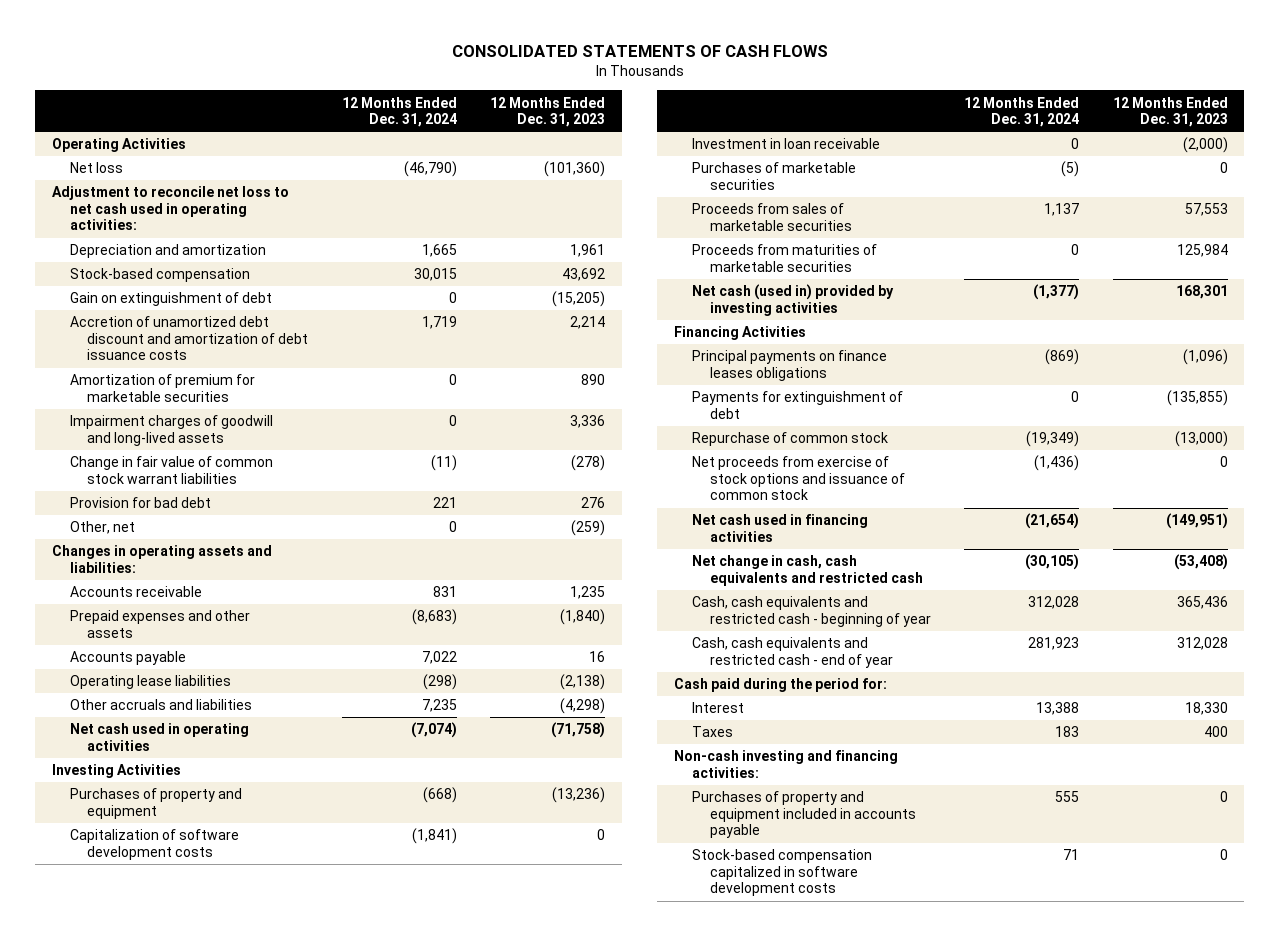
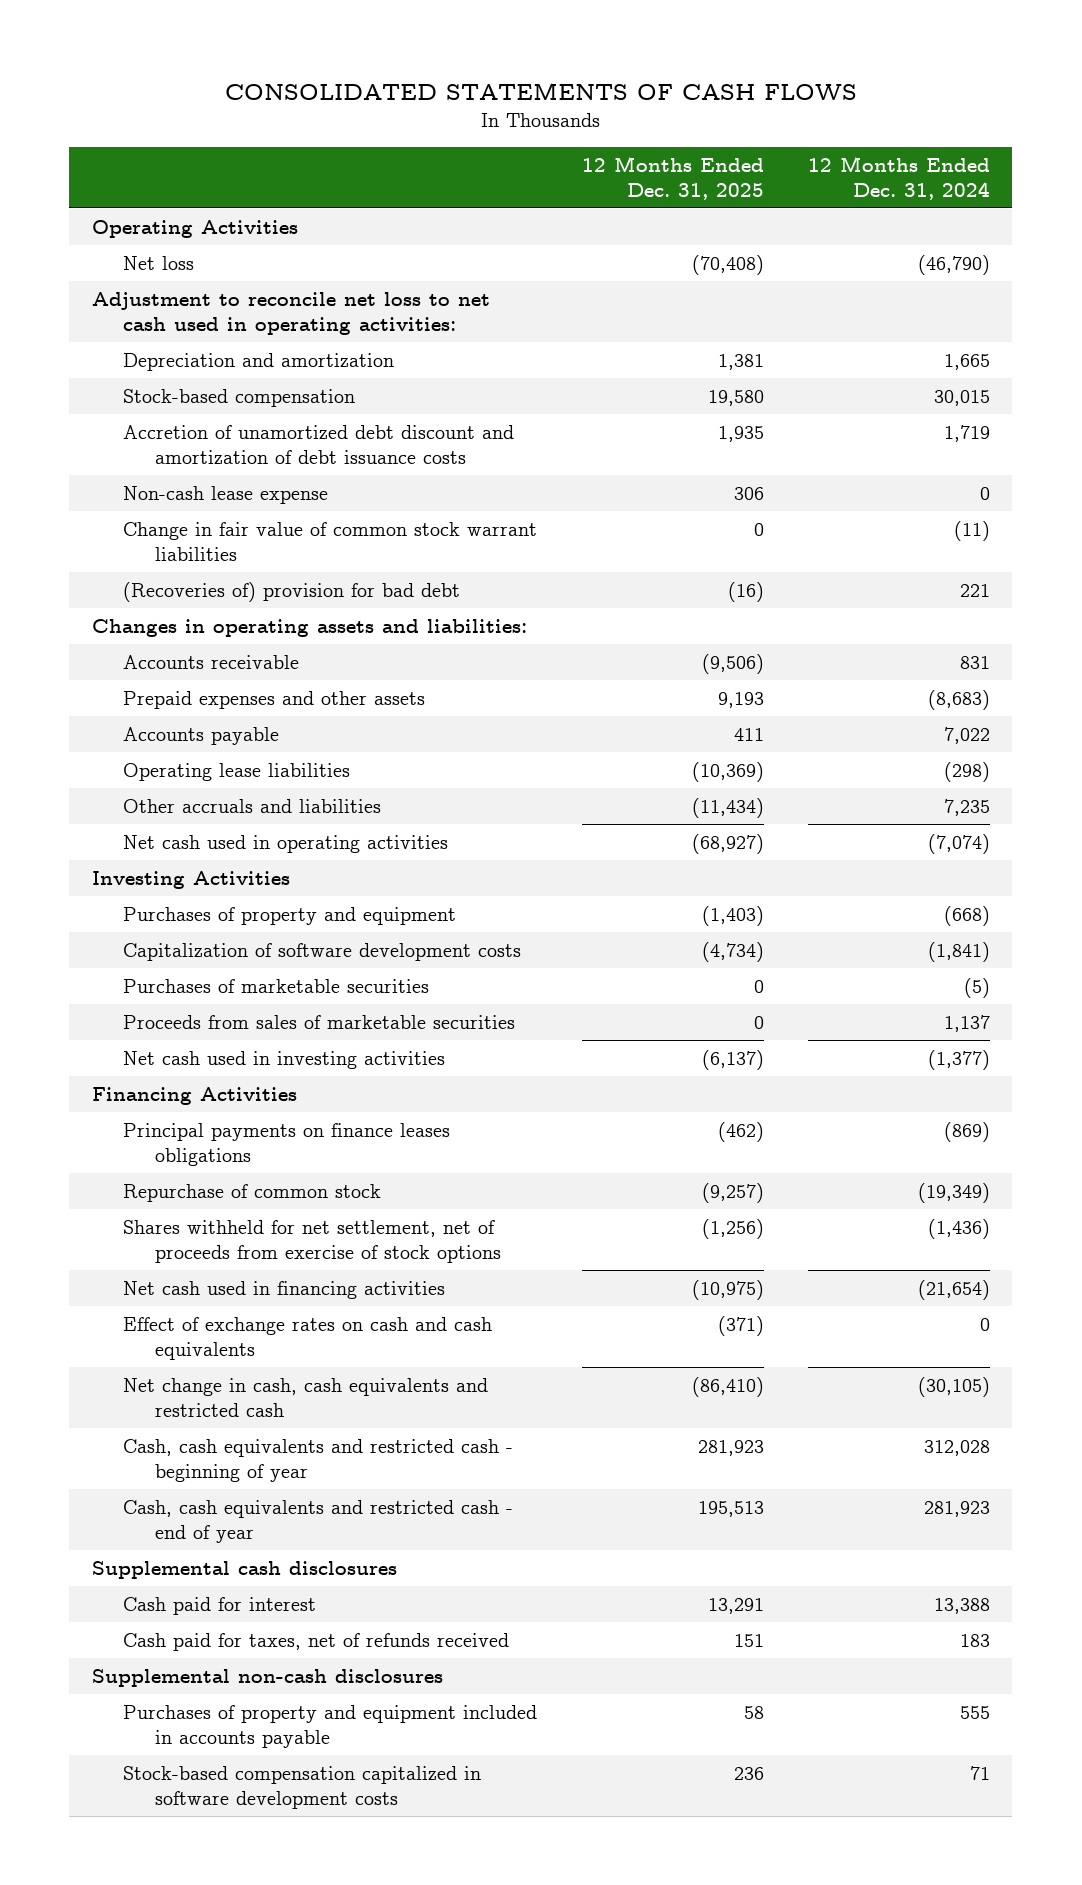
[490,96,606,128] 12 Months Ended Dec. 31, 2023 -> none
none -> [581,155,764,200] 12 Months Ended Dec. 31, 2025
[69,292,272,307] Gain on extinguishment of debt -> none
[69,374,255,402] Amortization of premium for marketable securities -> none
[69,415,273,446] Impairment charges of goodwill and long-lived assets -> none
none -> [123,485,329,504] Non-cash lease expense
[69,521,135,535] Other, net -> none
[69,497,211,509] Provision for bad debt -> [123,581,461,602] (Recoveries of) provision for bad debt
[691,138,880,150] Investment in loan receivable -> none
[691,244,877,272] Proceeds from maturities of marketable securities -> none
[691,284,894,316] Net cash (used in) provided by investing activities -> [123,1050,446,1069] Net cash used in investing activities
[691,391,903,419] Payments for extinguishment of debt -> none
[691,456,905,501] Net proceeds from exercise of stock options and issuance of common stock -> [123,1219,502,1263] Shares withheld for net settlement, net of proceeds from exercise of stock options
none -> [123,1316,493,1360] Effect of exchange rates on cash and cash equivalents
[674,678,888,693] Cash paid during the period for: -> [91,1560,397,1579] Supplemental cash disclosures
[691,702,744,714] Interest -> [123,1596,317,1615] Cash paid for interest
[691,726,733,738] Taxes -> [123,1632,510,1651] Cash paid for taxes, net of refunds received
[674,750,899,778] Non-cash investing and financing activities: -> [91,1668,443,1687] Supplemental non-cash disclosures

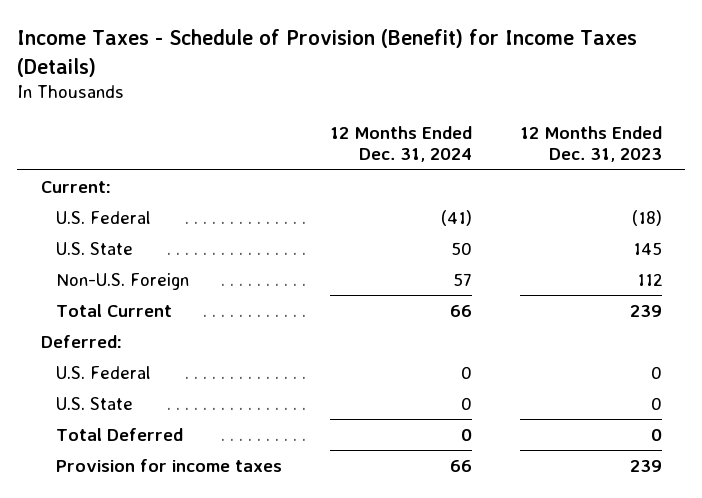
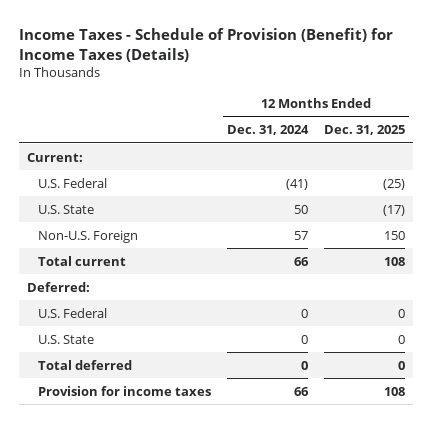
[519,125,662,163] 12 Months Ended Dec. 31, 2023 -> none
none -> [323,125,405,136] Dec. 31, 2025
[55,303,172,317] Total Current -> [38,255,127,266] Total current
[55,427,183,441] Total Deferred -> [38,359,133,370] Total deferred

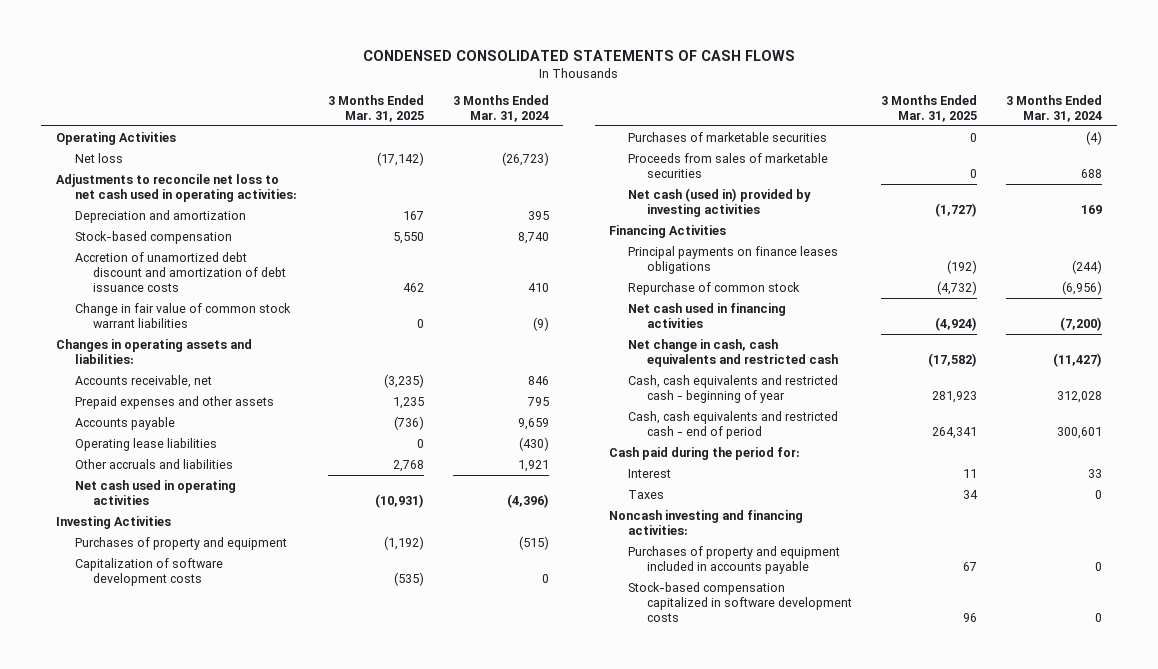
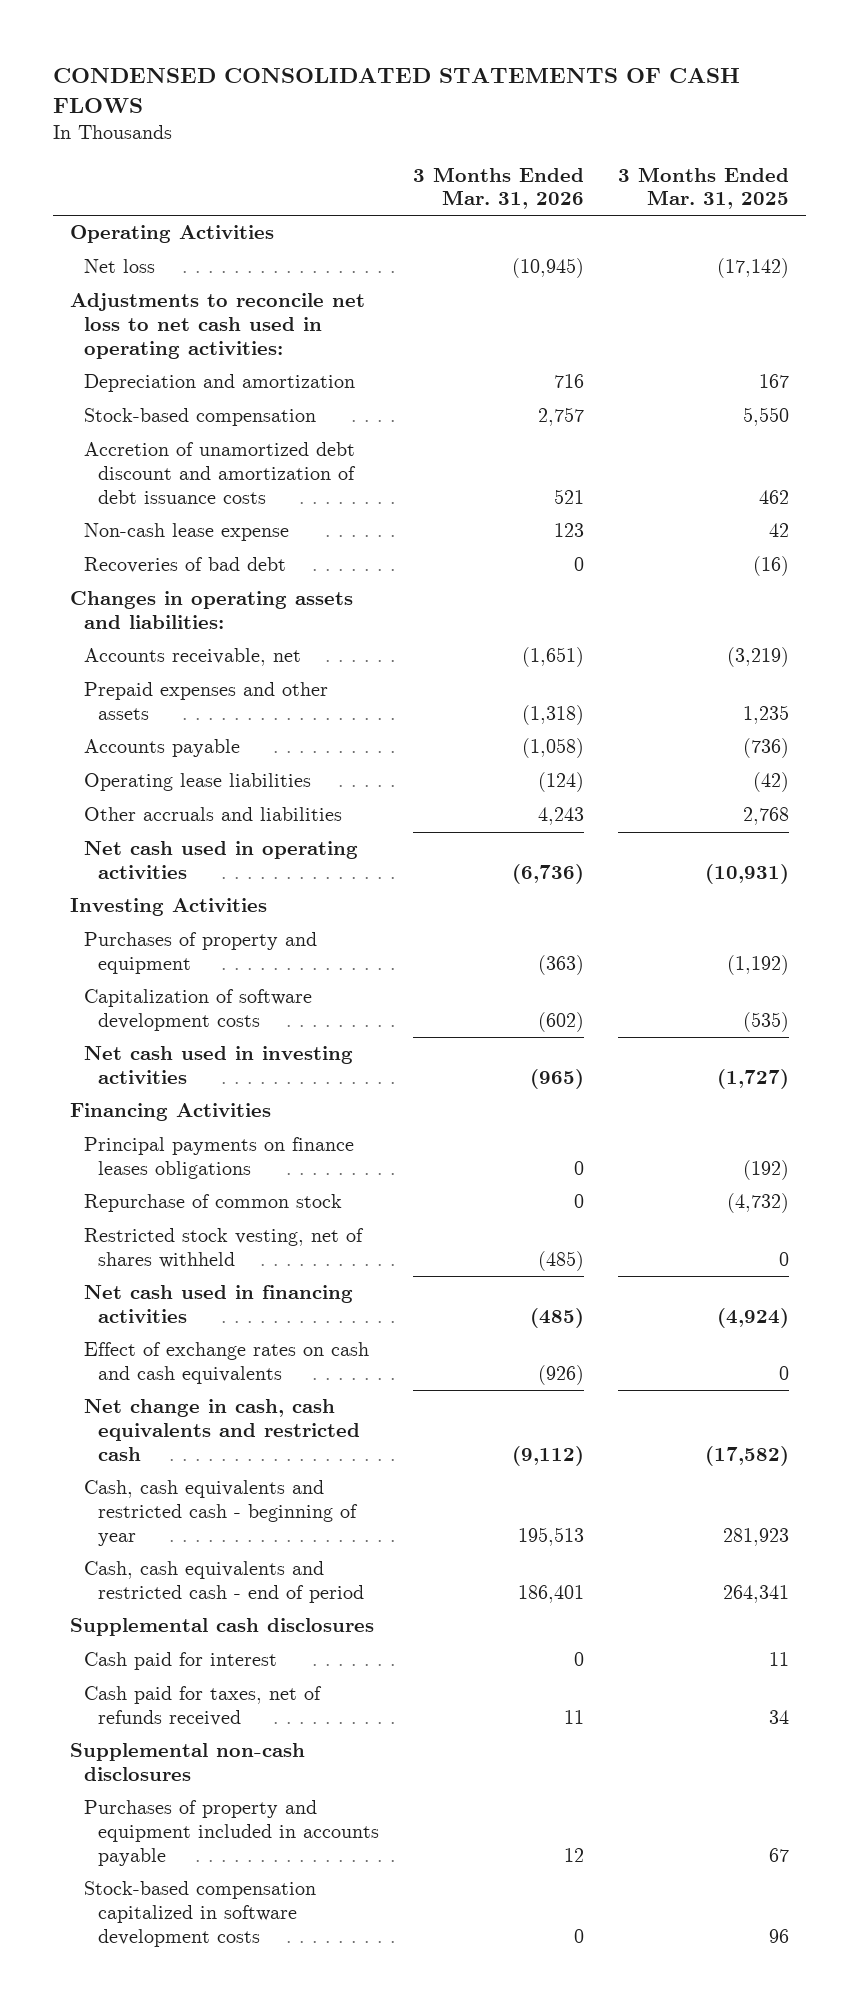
[452,95,549,123] 3 Months Ended Mar. 31, 2024 -> none
none -> [413,166,585,210] 3 Months Ended Mar. 31, 2026
[74,302,291,328] Change in fair value of common stock warrant liabilities -> none
none -> [83,523,289,542] Non-cash lease expense
none -> [83,557,286,574] Recoveries of bad debt
[383,373,424,388] (3,235) -> [726,647,789,668] (3,219)
[416,438,424,448] 0 -> [752,772,789,793] (42)
[628,131,828,142] Purchases of marketable securities -> none
[628,152,829,178] Proceeds from sales of marketable securities -> none
[628,187,812,217] Net cash (used in) provided by investing activities -> [83,1046,353,1085] Net cash used in investing activities
none -> [83,1228,364,1269] Restricted stock vesting, net of shares withheld
none -> [83,1342,369,1385] Effect of exchange rates on cash and cash equivalents
[609,446,801,460] Cash paid during the period for: -> none
none -> [69,1618,374,1637] Supplemental cash disclosures
[628,468,672,478] Interest -> [83,1652,277,1671] Cash paid for interest
[628,489,665,499] Taxes -> [83,1686,322,1727] Cash paid for taxes, net of refunds received
[609,509,804,535] Noncash investing and financing activities: -> [69,1743,305,1782] Supplemental non-cash disclosures

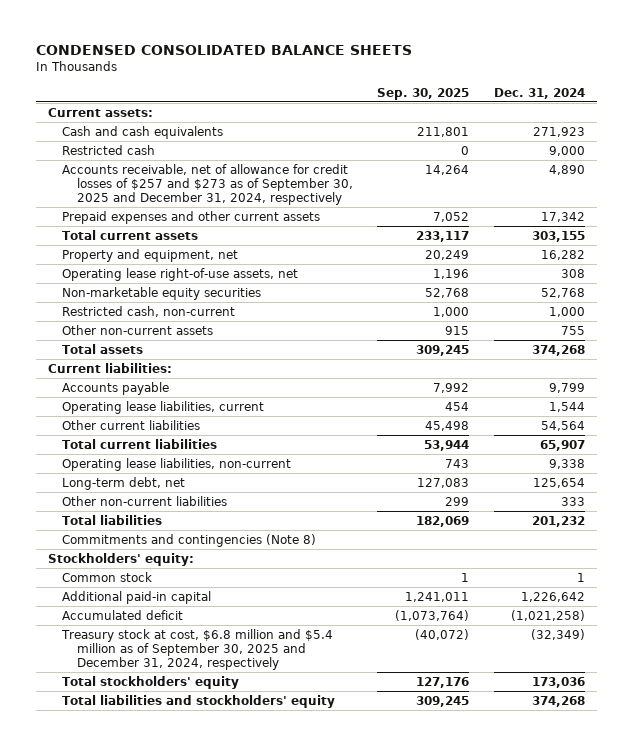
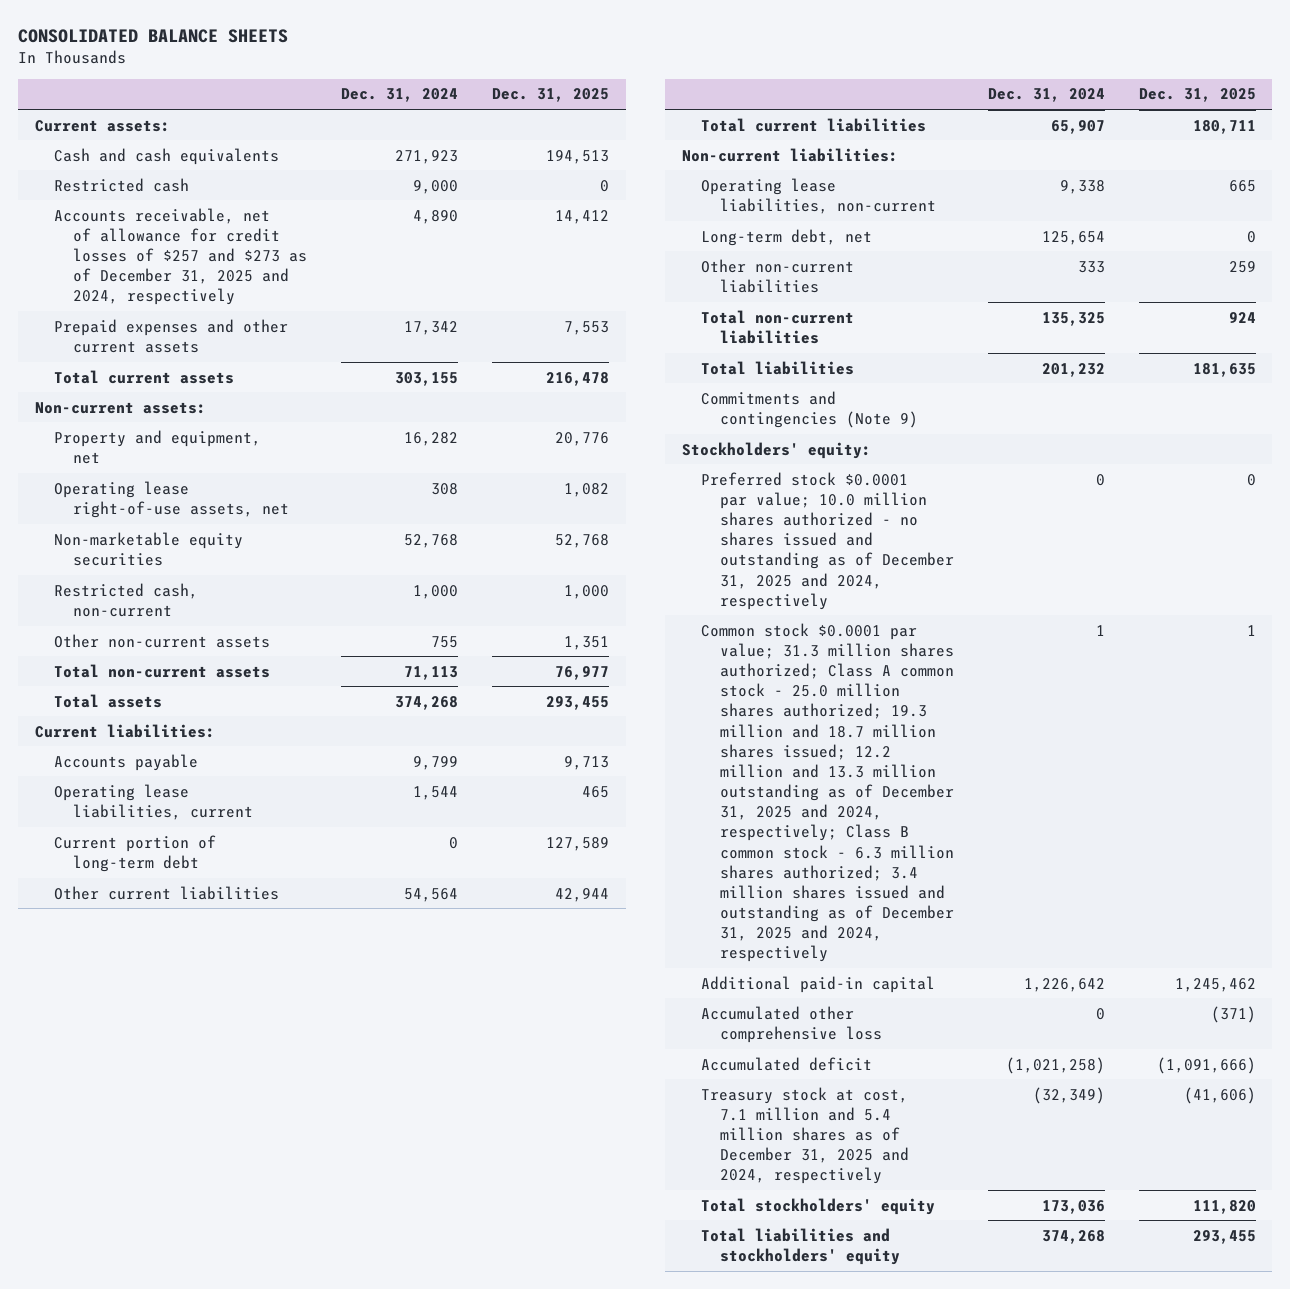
[36,44,413,55] CONDENSED CONSOLIDATED BALANCE SHEETS -> [17,28,288,43] CONSOLIDATED BALANCE SHEETS
[377,87,470,100] Sep. 30, 2025 -> none
none -> [491,88,609,103] Dec. 31, 2025
[62,163,353,205] Accounts receivable, net of allowance for credit losses of $257 and $273 as of September 30, 2025 and December 31, 2024, respectively -> [53,207,308,306] Accounts receivable, net of allowance for credit losses of $257 and $273 as of December 31, 2025 and 2024, respectively
none -> [34,401,206,414] Non-current assets:
none -> [53,663,270,678] Total non-current assets
none -> [53,834,216,872] Current portion of long-term debt
none -> [681,147,898,162] Non-current liabilities:
none -> [700,309,854,344] Total non-current liabilities
[62,533,317,547] Commitments and contingencies (Note 8) -> [700,390,918,428] Commitments and contingencies (Note 9)
none -> [700,471,954,610] Preferred stock $0.0001 par value; 10.0 million shares authorized - no shares issued and outstanding as of December 31, 2025 and 2024, respectively
[62,571,153,582] Common stock -> [700,622,954,963] Common stock $0.0001 par value; 31.3 million shares authorized; Class A common stock - 25.0 million shares authorized; 19.3 million and 18.7 million shares issued; 12.2 million and 13.3 million outstanding as of December 31, 2025 and 2024, respectively; Class B common stock - 6.3 million shares authorized; 3.4 million shares issued and outstanding as of December 31, 2025 and 2024, respectively
none -> [700,1005,882,1043] Accumulated other comprehensive loss
[61,628,334,670] Treasury stock at cost, $6.8 million and $5.4 million as of September 30, 2025 and December 31, 2024, respectively -> [700,1086,909,1185] Treasury stock at cost, 7.1 million and 5.4 million shares as of December 31, 2025 and 2024, respectively

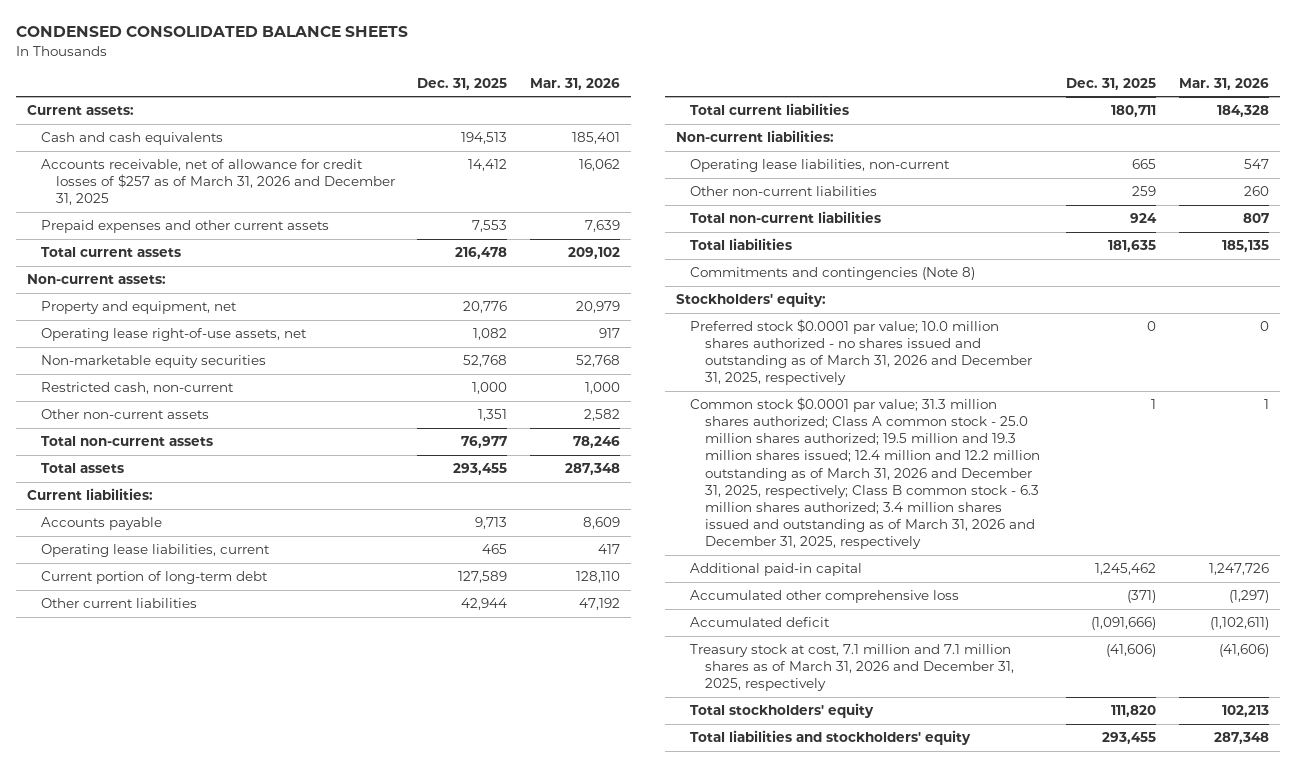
[17,28,288,43] CONSOLIDATED BALANCE SHEETS -> [16,26,409,38] CONDENSED CONSOLIDATED BALANCE SHEETS
[340,88,458,103] Dec. 31, 2024 -> none
none -> [529,77,620,90] Mar. 31, 2026
[53,177,189,192] Restricted cash -> none
[53,207,308,306] Accounts receivable, net of allowance for credit losses of $257 and $273 as of December 31, 2025 and 2024, respectively -> [41,159,395,206] Accounts receivable, net of allowance for credit losses of $257 as of March 31, 2026 and December 31, 2025
[700,228,872,246] Long-term debt, net -> none
[700,390,918,428] Commitments and contingencies (Note 9) -> [690,267,976,281] Commitments and contingencies (Note 8)
[700,471,954,610] Preferred stock $0.0001 par value; 10.0 million shares authorized - no shares issued and outstanding as of December 31, 2025 and 2024, respectively -> [690,319,1032,386] Preferred stock $0.0001 par value; 10.0 million shares authorized - no shares issued and outstanding as of March 31, 2026 and December 31, 2025, respectively
[700,622,954,963] Common stock $0.0001 par value; 31.3 million shares authorized; Class A common stock - 25.0 million shares authorized; 19.3 million and 18.7 million shares issued; 12.2 million and 13.3 million outstanding as of December 31, 2025 and 2024, respectively; Class B common stock - 6.3 million shares authorized; 3.4 million shares issued and outstanding as of December 31, 2025 and 2024, respectively -> [690,397,1040,549] Common stock $0.0001 par value; 31.3 million shares authorized; Class A common stock - 25.0 million shares authorized; 19.5 million and 19.3 million shares issued; 12.4 million and 12.2 million outstanding as of March 31, 2026 and December 31, 2025, respectively; Class B common stock - 6.3 million shares authorized; 3.4 million shares issued and outstanding as of March 31, 2026 and December 31, 2025, respectively
[700,1086,909,1185] Treasury stock at cost, 7.1 million and 5.4 million shares as of December 31, 2025 and 2024, respectively -> [690,644,1014,692] Treasury stock at cost, 7.1 million and 7.1 million shares as of March 31, 2026 and December 31, 2025, respectively

